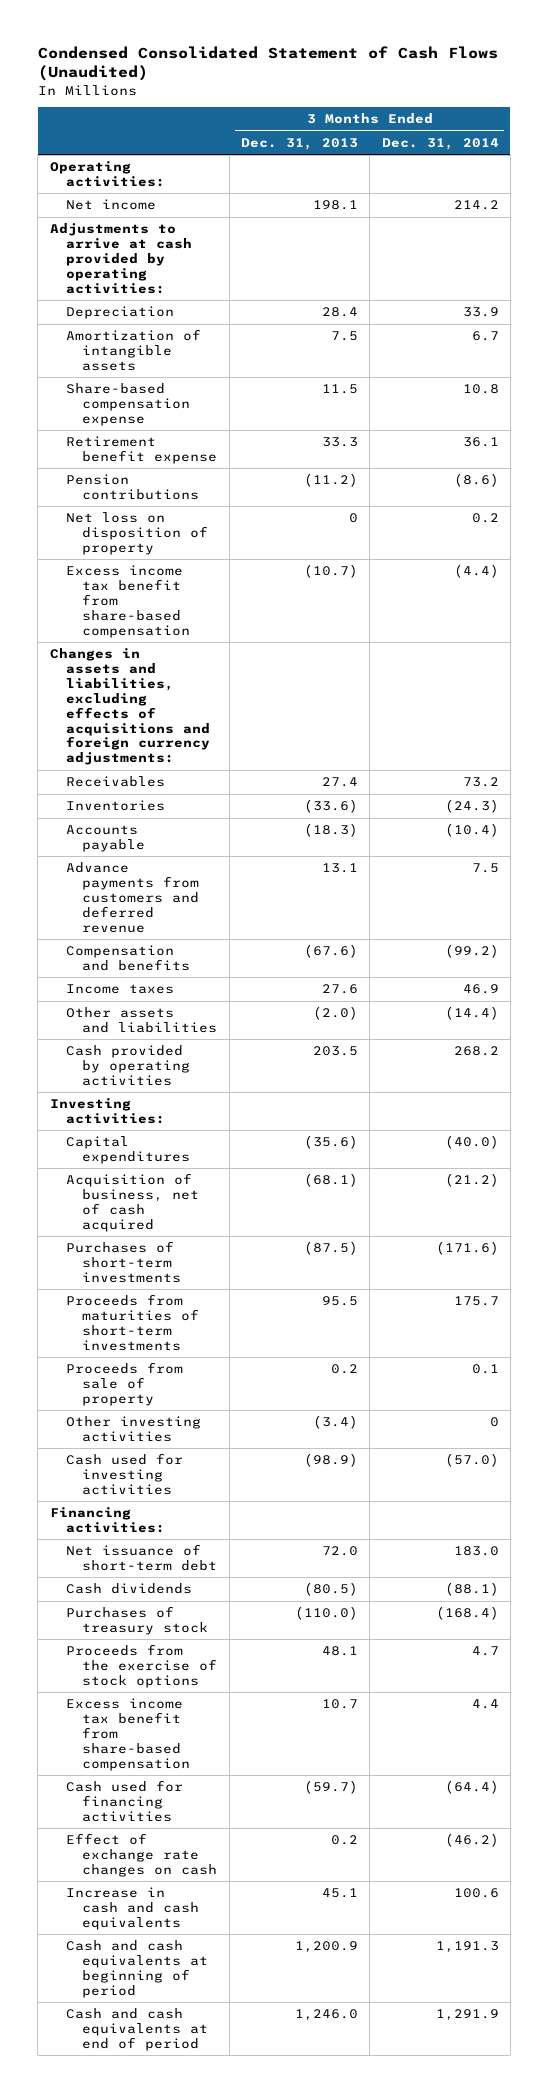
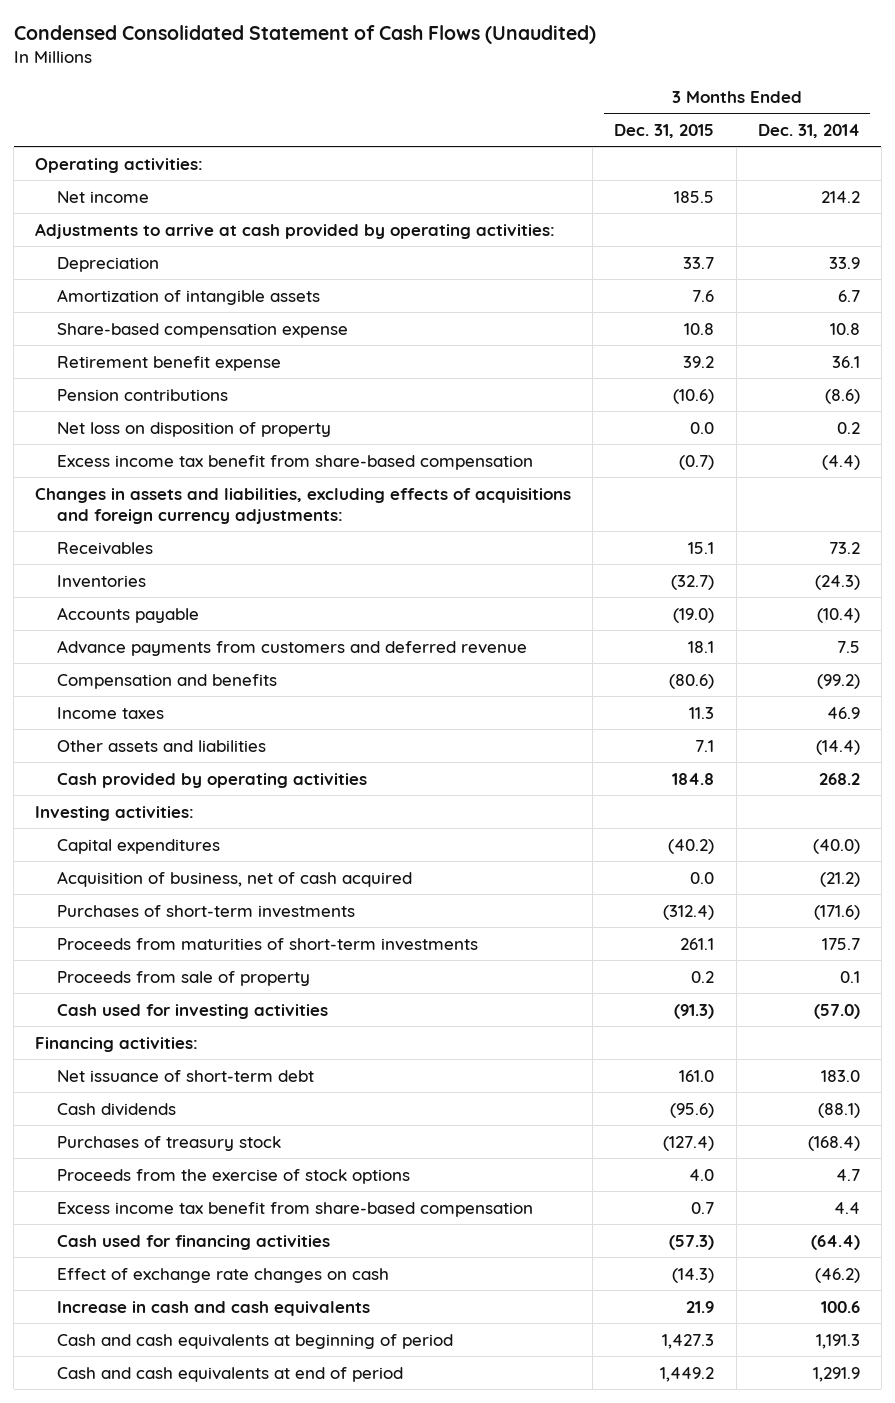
[240,138,358,151] Dec. 31, 2013 -> none
none -> [614,123,715,138] Dec. 31, 2015
[66,1416,202,1443] Other investing activities -> none

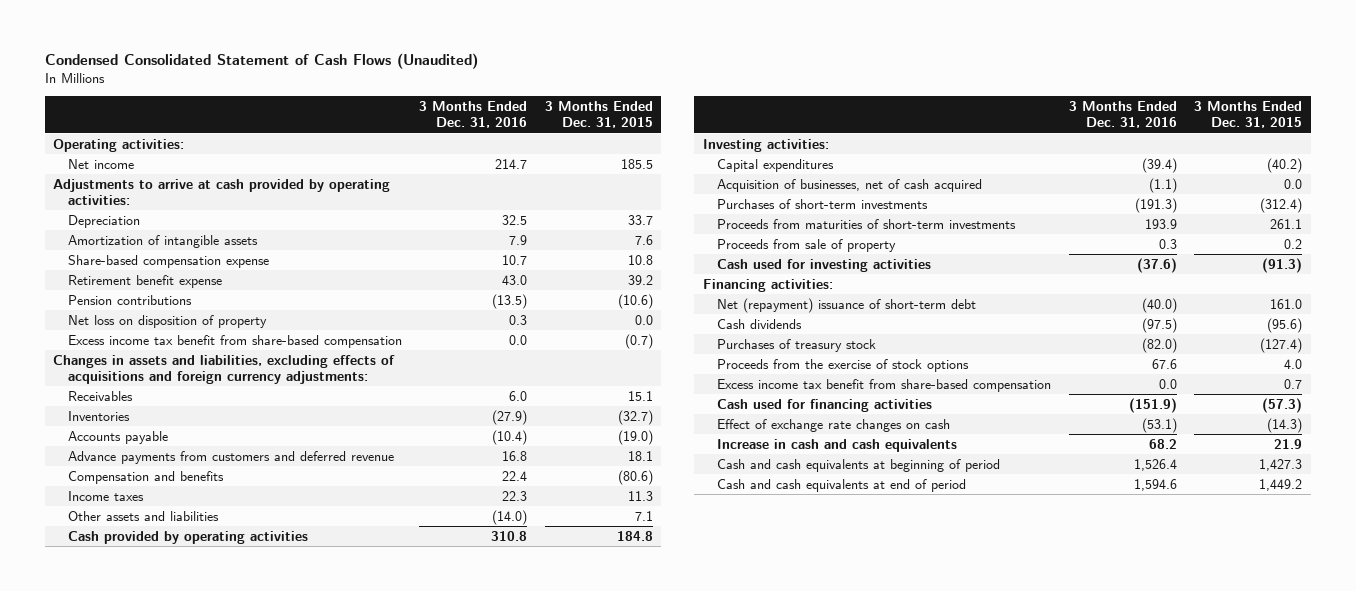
[757,123,860,138] Dec. 31, 2014 -> none
none -> [419,101,528,129] 3 Months Ended Dec. 31, 2016
[57,870,413,887] Acquisition of business, net of cash acquired -> [717,178,983,192] Acquisition of businesses, net of cash acquired
[57,1069,315,1082] Net issuance of short-term debt -> [717,297,977,313] Net (repayment) issuance of short-term debt

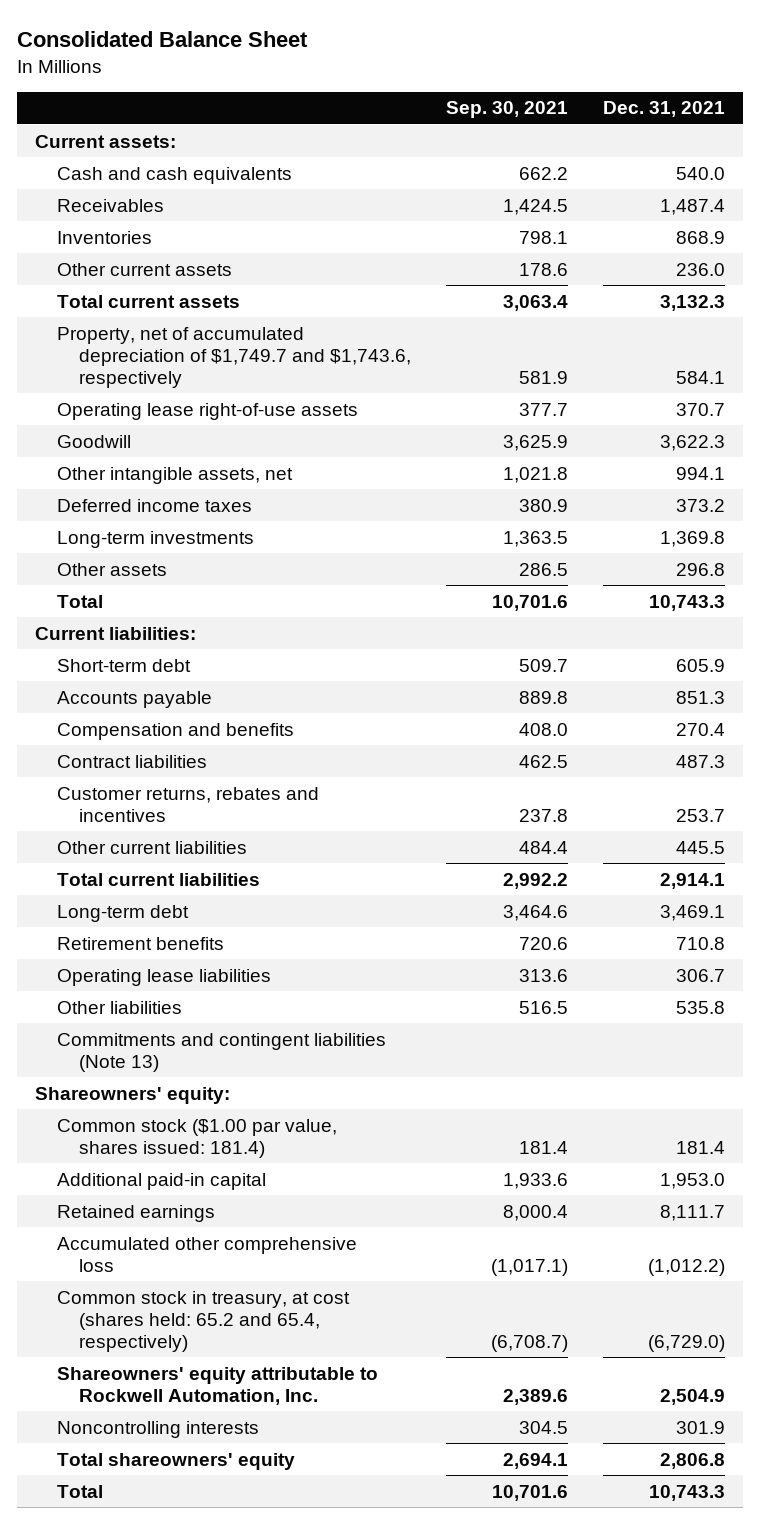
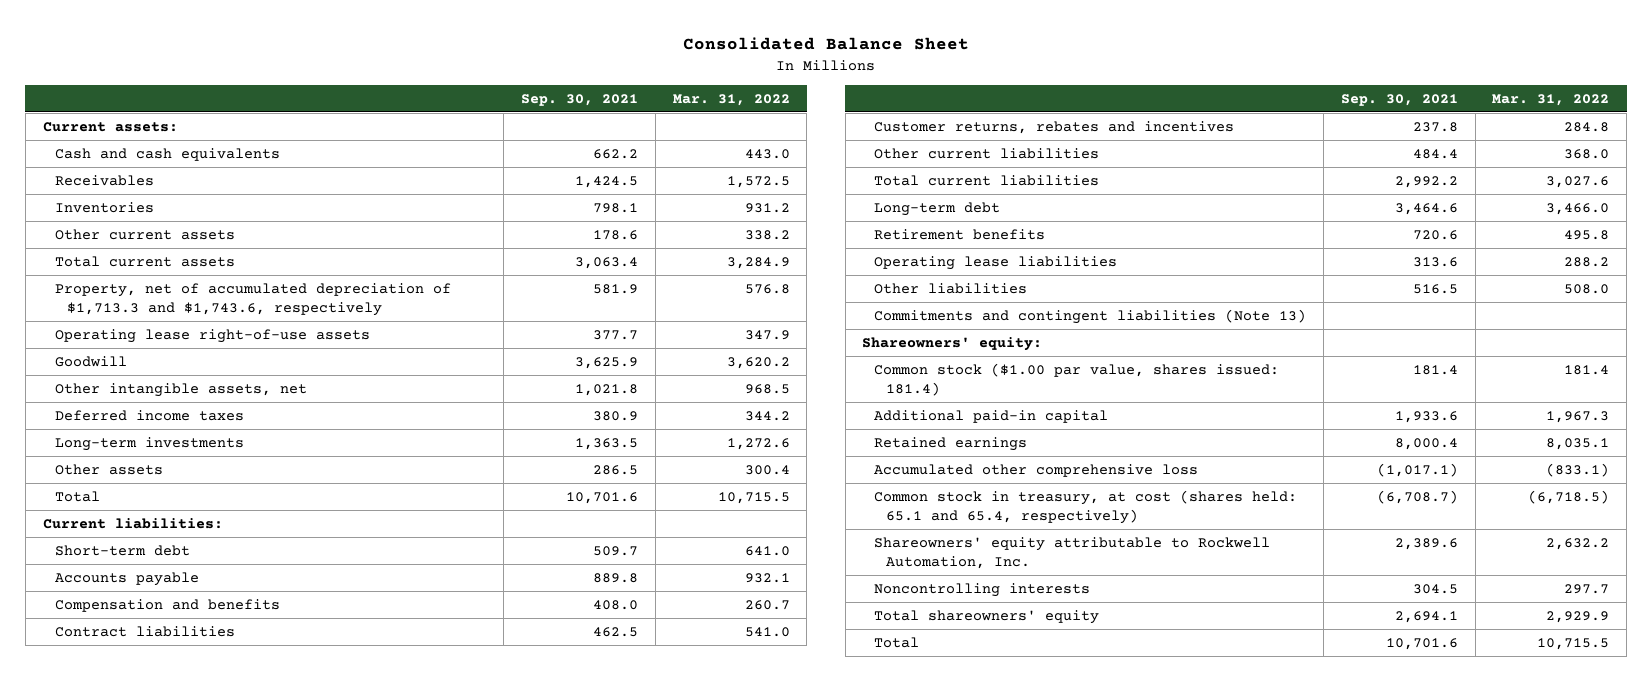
[603,101,726,118] Dec. 31, 2021 -> none
none -> [672,93,790,106] Mar. 31, 2022
[56,326,411,388] Property, net of accumulated depreciation of $1,749.7 and $1,743.6, respectively -> [54,282,451,316] Property, net of accumulated depreciation of $1,713.3 and $1,743.6, respectively
[56,1290,350,1352] Common stock in treasury, at cost (shares held: 65.2 and 65.4, respectively) -> [874,489,1298,524] Common stock in treasury, at cost (shares held: 65.1 and 65.4, respectively)

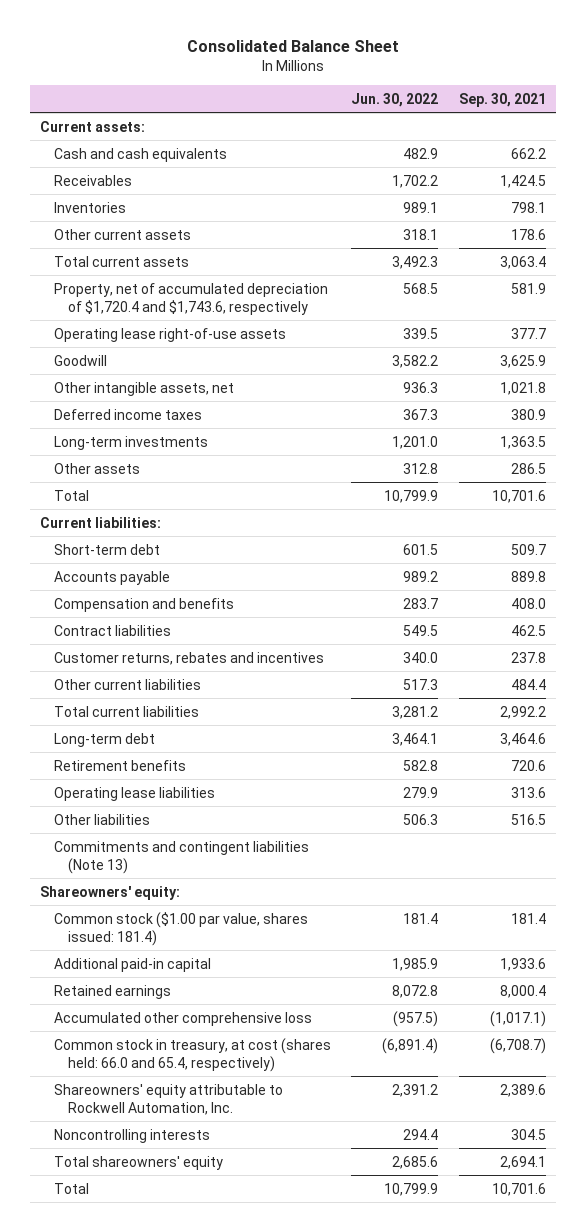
[672,93,790,106] Mar. 31, 2022 -> none
none -> [351,92,439,107] Jun. 30, 2022
[54,282,451,316] Property, net of accumulated depreciation of $1,713.3 and $1,743.6, respectively -> [54,282,329,315] Property, net of accumulated depreciation of $1,720.4 and $1,743.6, respectively
[874,489,1298,524] Common stock in treasury, at cost (shares held: 65.1 and 65.4, respectively) -> [54,1037,332,1072] Common stock in treasury, at cost (shares held: 66.0 and 65.4, respectively)

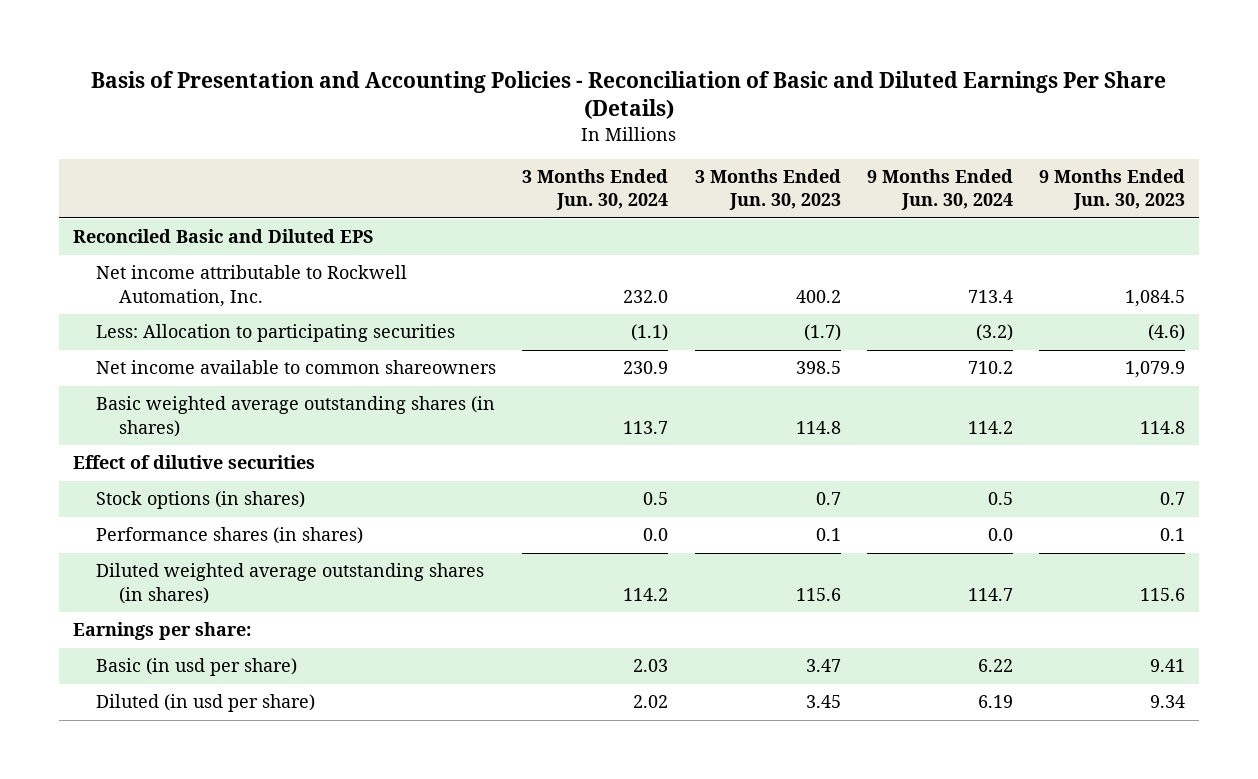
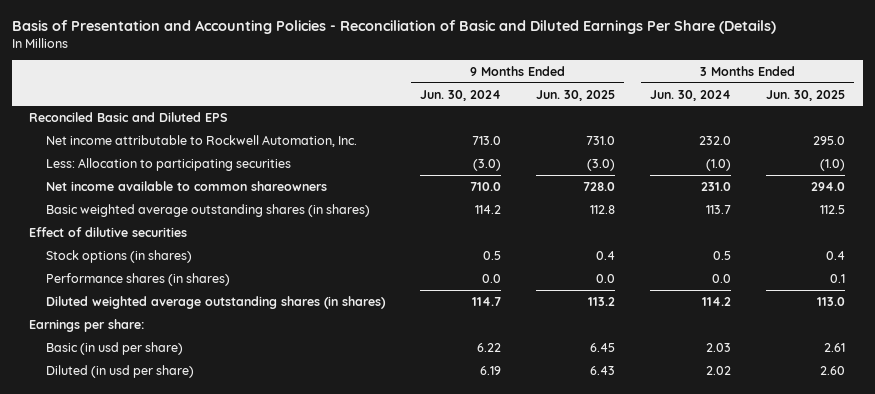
[694,169,841,211] 3 Months Ended Jun. 30, 2023 -> none
[1039,169,1186,211] 9 Months Ended Jun. 30, 2023 -> none
none -> [536,89,616,101] Jun. 30, 2025
none -> [766,89,846,101] Jun. 30, 2025
[968,289,1014,303] 713.4 -> [472,135,502,145] 713.0
[631,324,669,342] (1.1) -> [706,158,732,171] (1.0)
[976,324,1014,342] (3.2) -> [473,158,502,171] (3.0)
[623,361,669,375] 230.9 -> [701,181,732,191] 231.0
[968,361,1014,375] 710.2 -> [470,181,502,191] 710.0

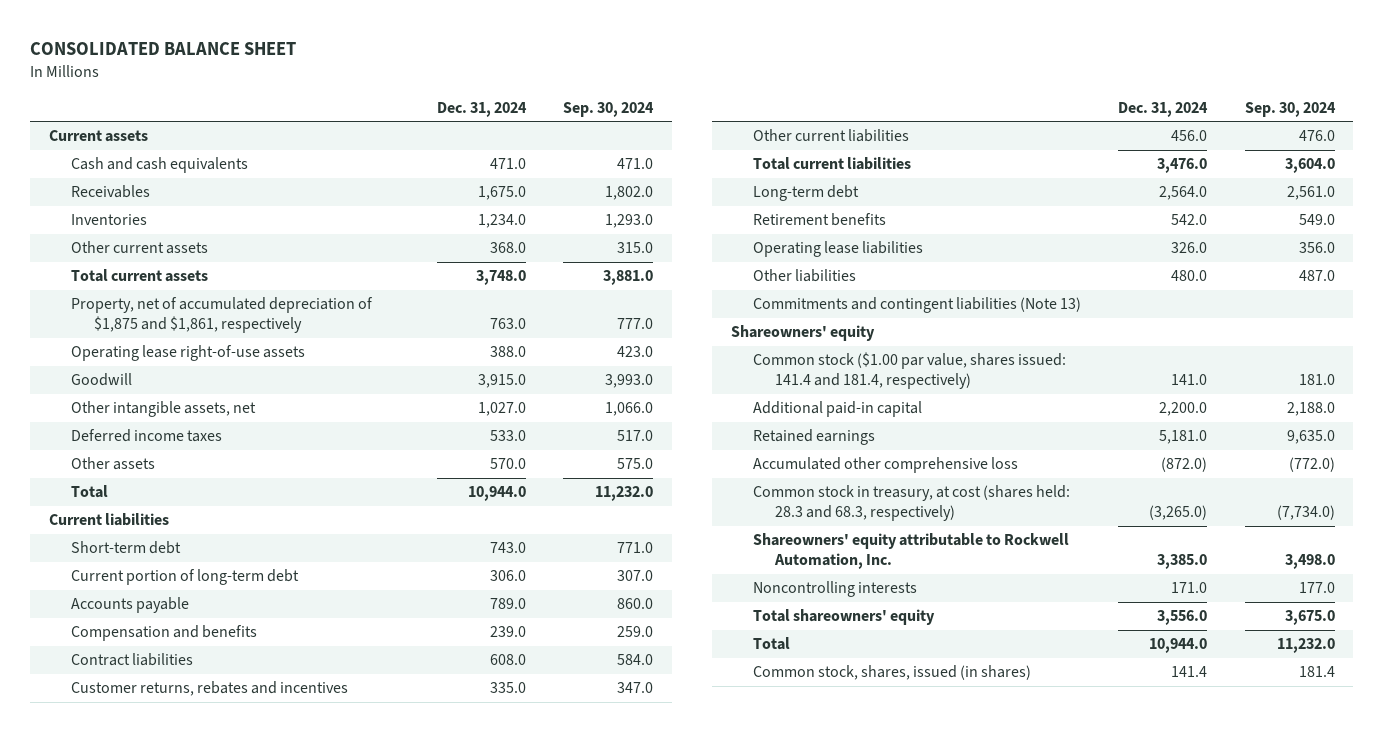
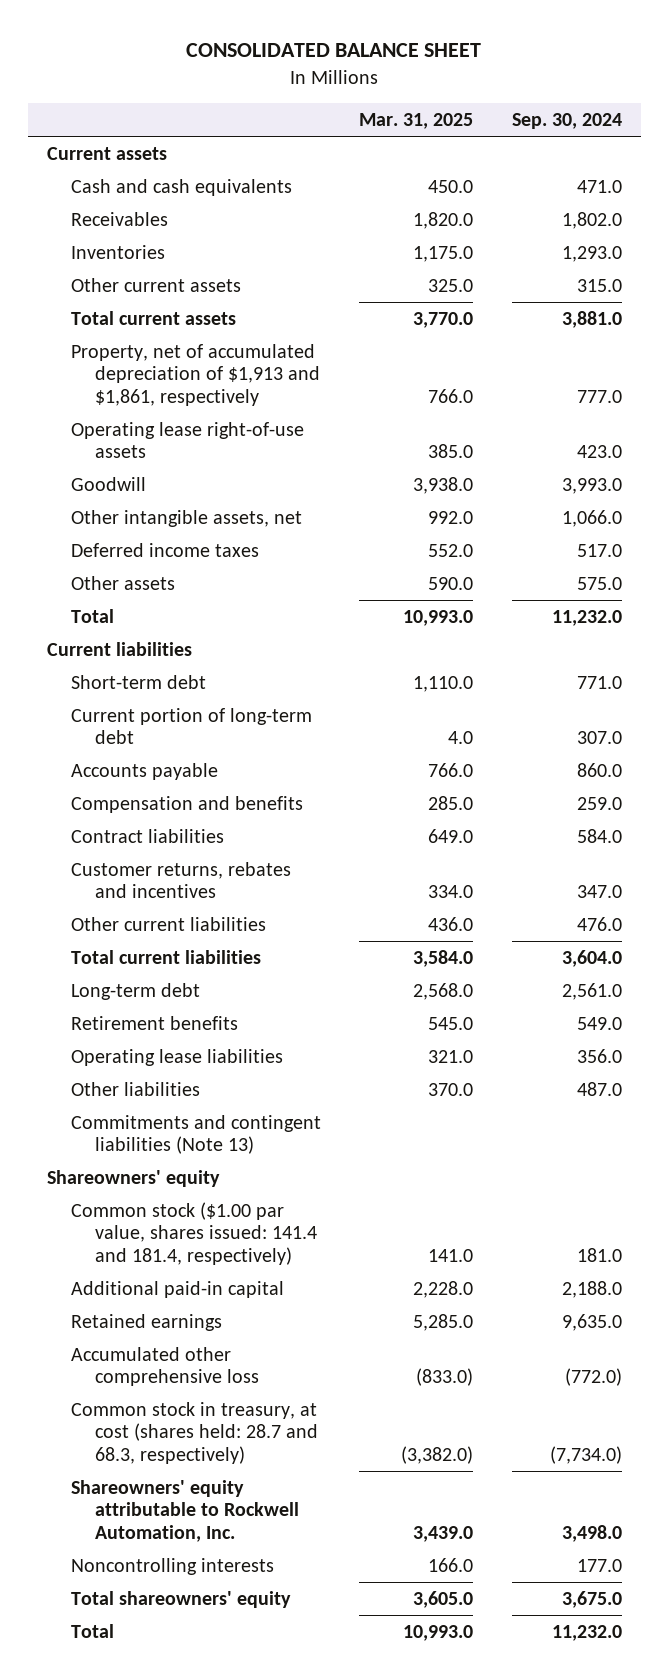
[436,101,527,117] Dec. 31, 2024 -> none
none -> [359,112,474,129] Mar. 31, 2025
[71,297,374,333] Property, net of accumulated depreciation of $1,875 and $1,861, respectively -> [70,343,320,406] Property, net of accumulated depreciation of $1,913 and $1,861, respectively
[752,485,1070,521] Common stock in treasury, at cost (shares held: 28.3 and 68.3, respectively) -> [70,1401,318,1464] Common stock in treasury, at cost (shares held: 28.7 and 68.3, respectively)
[752,665,1031,681] Common stock, shares, issued (in shares) -> none

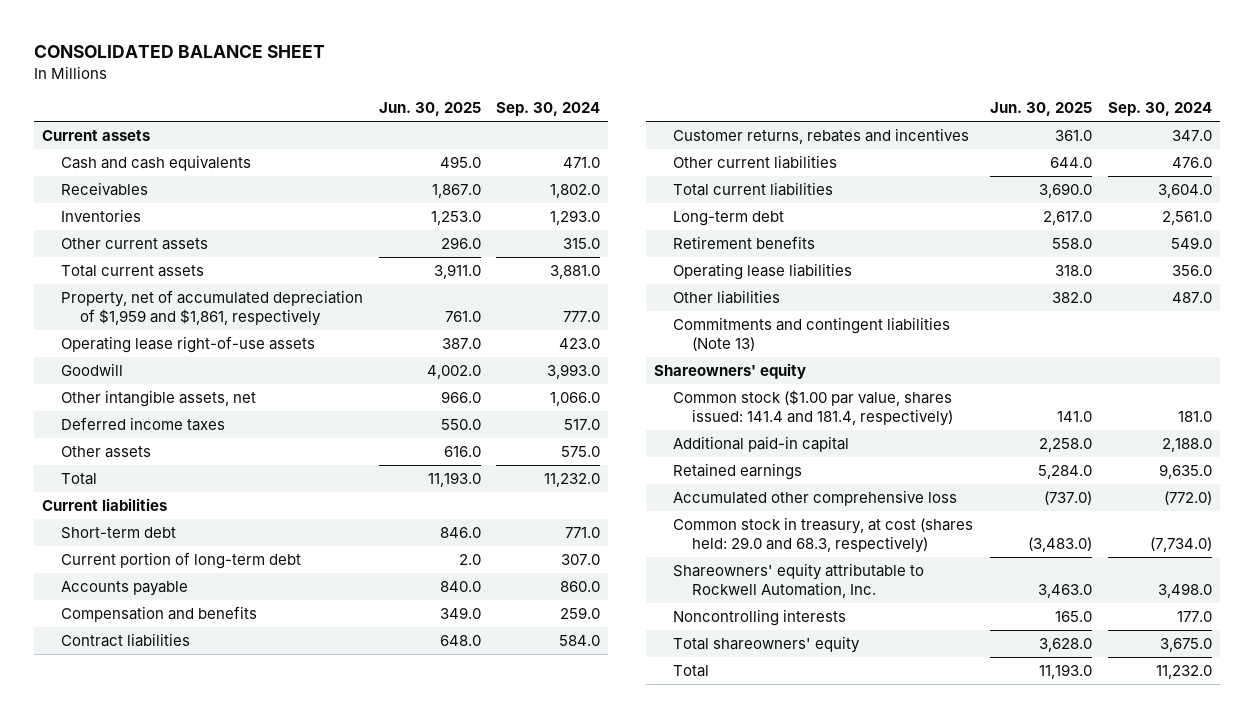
[359,112,474,129] Mar. 31, 2025 -> none
none -> [378,102,481,117] Jun. 30, 2025
[70,343,320,406] Property, net of accumulated depreciation of $1,913 and $1,861, respectively -> [61,290,364,326] Property, net of accumulated depreciation of $1,959 and $1,861, respectively
[70,1401,318,1464] Common stock in treasury, at cost (shares held: 28.7 and 68.3, respectively) -> [673,517,974,553] Common stock in treasury, at cost (shares held: 29.0 and 68.3, respectively)

